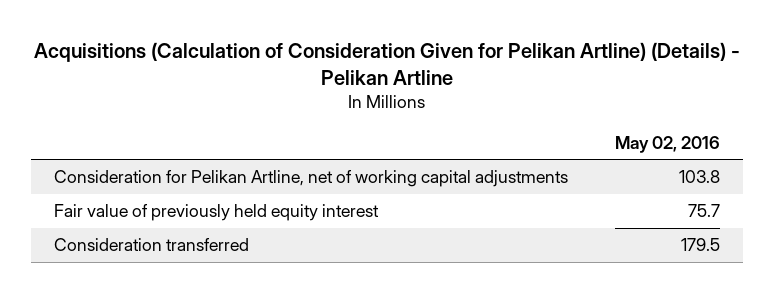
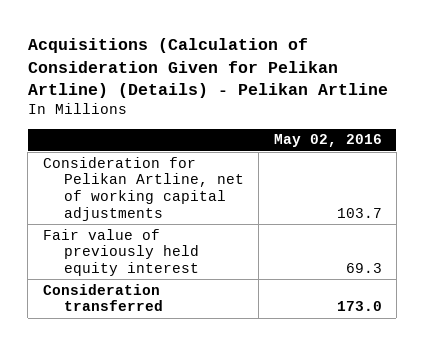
[678,170,720,184] 103.8 -> [336,207,382,218] 103.7
[687,204,720,218] 75.7 -> [345,262,382,273] 69.3
[680,238,720,252] 179.5 -> [336,301,382,312] 173.0

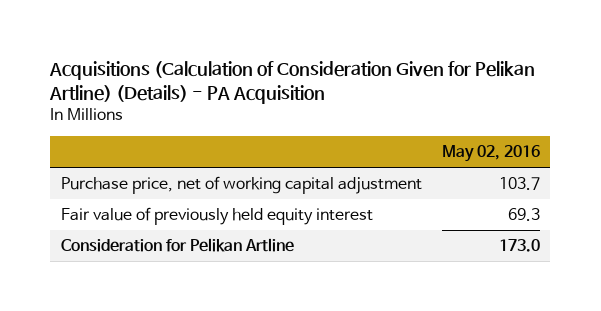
[27,38,388,98] Acquisitions (Calculation of Consideration Given for Pelikan Artline) (Details) - Pelikan Artline -> [49,60,536,104] Acquisitions (Calculation of Consideration Given for Pelikan Artline) (Details) - PA Acquisition
[42,156,244,221] Consideration for Pelikan Artline, net of working capital adjustments -> [60,176,422,195] Purchase price, net of working capital adjustment
[42,283,163,312] Consideration transferred -> [60,238,294,253] Consideration for Pelikan Artline

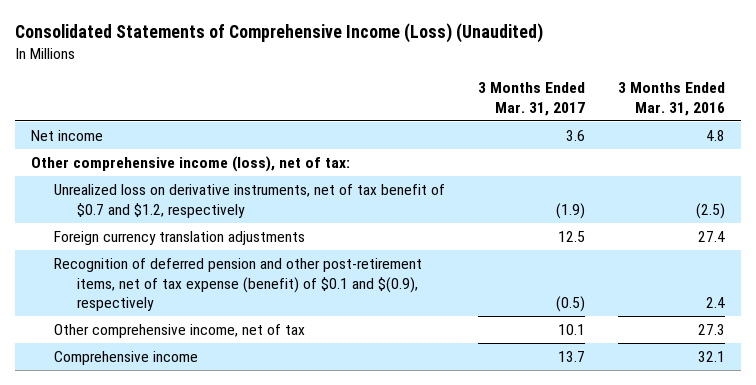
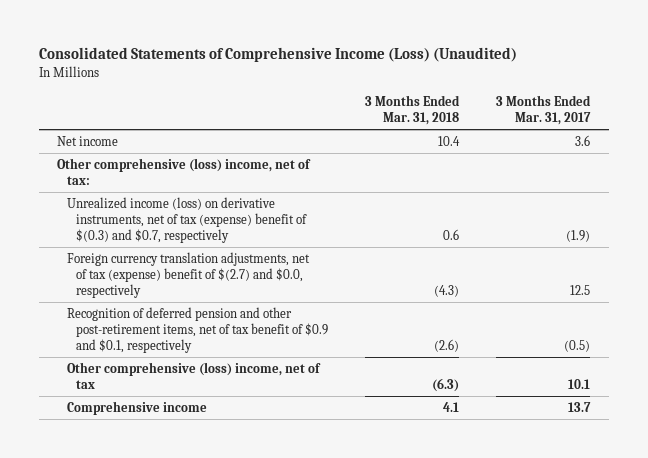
[617,82,725,116] 3 Months Ended Mar. 31, 2016 -> none
none -> [365,94,461,126] 3 Months Ended Mar. 31, 2018
[31,155,351,172] Other comprehensive income (loss), net of tax: -> [57,157,312,186] Other comprehensive (loss) income, net of tax:
[53,183,445,218] Unrealized loss on derivative instruments, net of tax benefit of $0.7 and $1.2, respectively -> [66,196,308,244] Unrealized income (loss) on derivative instruments, net of tax (expense) benefit of $(0.3) and $0.7, respectively
[53,230,305,245] Foreign currency translation adjustments -> [66,251,310,299] Foreign currency translation adjustments, net of tax (expense) benefit of $(2.7) and $0.0, respectively
[53,257,422,312] Recognition of deferred pension and other post-retirement items, net of tax expense (benefit) of $0.1 and $(0.9), respectively -> [66,306,329,354] Recognition of deferred pension and other post-retirement items, net of tax benefit of $0.9 and $0.1, respectively
[53,323,305,338] Other comprehensive income, net of tax -> [66,361,321,390] Other comprehensive (loss) income, net of tax

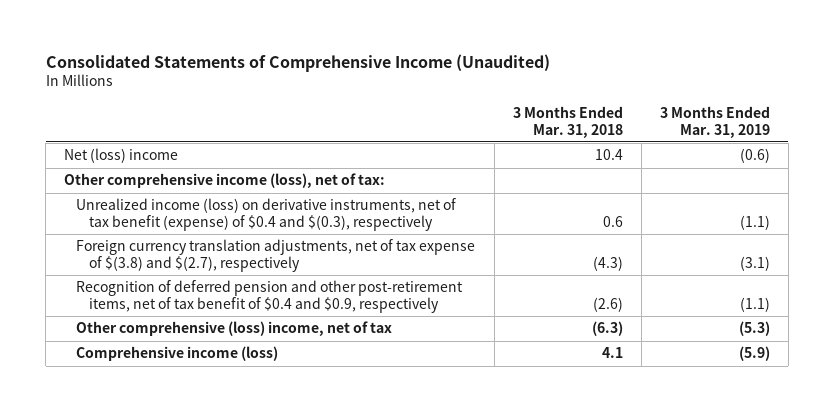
[38,47,517,63] Consolidated Statements of Comprehensive Income (Loss) (Unaudited) -> [45,53,550,72] Consolidated Statements of Comprehensive Income (Unaudited)
[496,94,592,126] 3 Months Ended Mar. 31, 2017 -> none
none -> [659,105,770,138] 3 Months Ended Mar. 31, 2019
[57,135,119,146] Net income -> [64,148,179,164] Net (loss) income
[57,157,312,186] Other comprehensive (loss) income, net of tax: -> [64,173,386,189] Other comprehensive income (loss), net of tax:
[66,196,308,244] Unrealized income (loss) on derivative instruments, net of tax (expense) benefit of $(0.3) and $0.7, respectively -> [76,198,457,232] Unrealized income (loss) on derivative instruments, net of tax benefit (expense) of $0.4 and $(0.3), respectively
[66,251,310,299] Foreign currency translation adjustments, net of tax (expense) benefit of $(2.7) and $0.0, respectively -> [76,239,476,273] Foreign currency translation adjustments, net of tax expense of $(3.8) and $(2.7), respectively
[66,306,329,354] Recognition of deferred pension and other post-retirement items, net of tax benefit of $0.9 and $0.1, respectively -> [76,280,464,314] Recognition of deferred pension and other post-retirement items, net of tax benefit of $0.4 and $0.9, respectively
[66,400,207,415] Comprehensive income -> [76,346,279,362] Comprehensive income (loss)

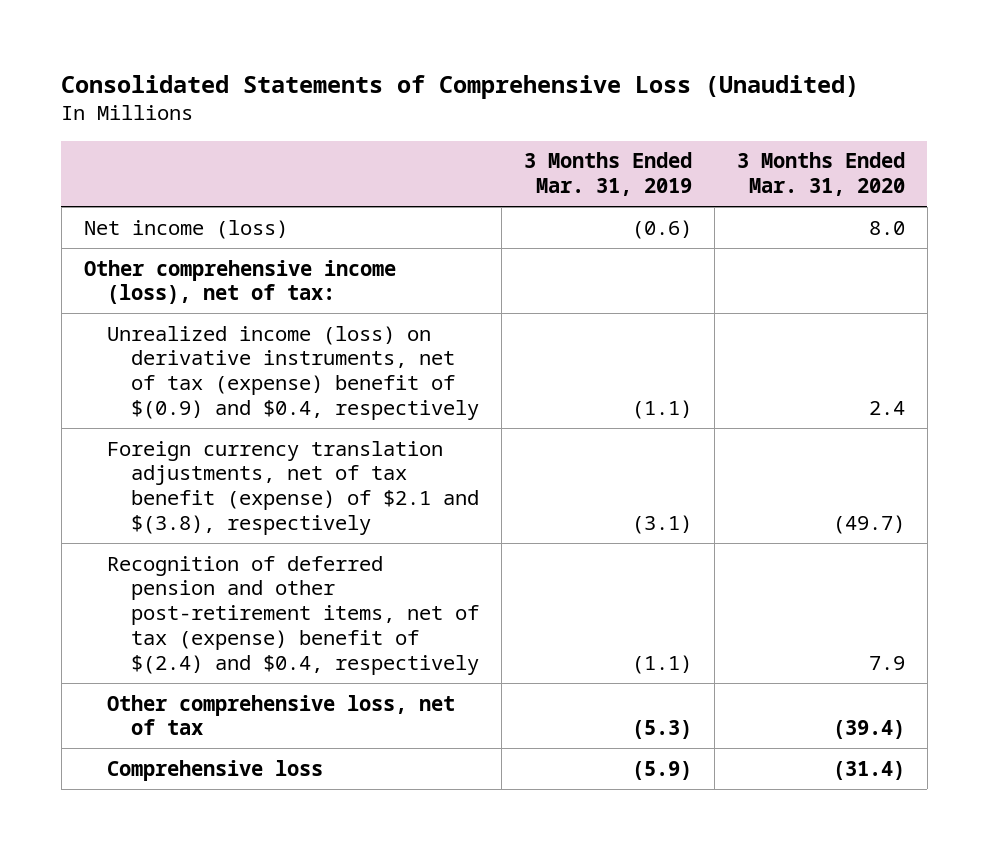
[45,53,550,72] Consolidated Statements of Comprehensive Income (Unaudited) -> [61,74,860,99] Consolidated Statements of Comprehensive Loss (Unaudited)
[512,105,623,138] 3 Months Ended Mar. 31, 2018 -> none
none -> [736,152,905,197] 3 Months Ended Mar. 31, 2020
[64,148,179,164] Net (loss) income -> [83,219,288,239] Net income (loss)
[76,198,457,232] Unrealized income (loss) on derivative instruments, net of tax benefit (expense) of $0.4 and $(0.3), respectively -> [107,325,480,420] Unrealized income (loss) on derivative instruments, net of tax (expense) benefit of $(0.9) and $0.4, respectively
[76,239,476,273] Foreign currency translation adjustments, net of tax expense of $(3.8) and $(2.7), respectively -> [107,440,480,535] Foreign currency translation adjustments, net of tax benefit (expense) of $2.1 and $(3.8), respectively
[76,280,464,314] Recognition of deferred pension and other post-retirement items, net of tax benefit of $0.4 and $0.9, respectively -> [107,555,480,675] Recognition of deferred pension and other post-retirement items, net of tax (expense) benefit of $(2.4) and $0.4, respectively
[76,321,393,337] Other comprehensive (loss) income, net of tax -> [107,694,456,736] Other comprehensive loss, net of tax
[76,346,279,362] Comprehensive income (loss) -> [107,759,324,781] Comprehensive loss

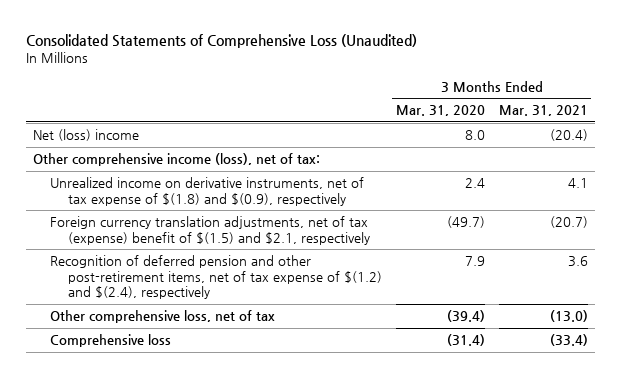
[524,152,693,197] 3 Months Ended Mar. 31, 2019 -> none
none -> [498,105,588,117] Mar. 31, 2021
[83,219,288,239] Net income (loss) -> [33,129,140,142] Net (loss) income
[107,325,480,420] Unrealized income (loss) on derivative instruments, net of tax (expense) benefit of $(0.9) and $0.4, respectively -> [50,177,365,206] Unrealized income on derivative instruments, net of tax expense of $(1.8) and $(0.9), respectively
[107,440,480,535] Foreign currency translation adjustments, net of tax benefit (expense) of $2.1 and $(3.8), respectively -> [50,216,370,245] Foreign currency translation adjustments, net of tax (expense) benefit of $(1.5) and $2.1, respectively
[107,555,480,675] Recognition of deferred pension and other post-retirement items, net of tax (expense) benefit of $(2.4) and $0.4, respectively -> [50,255,382,300] Recognition of deferred pension and other post-retirement items, net of tax expense of $(1.2) and $(2.4), respectively

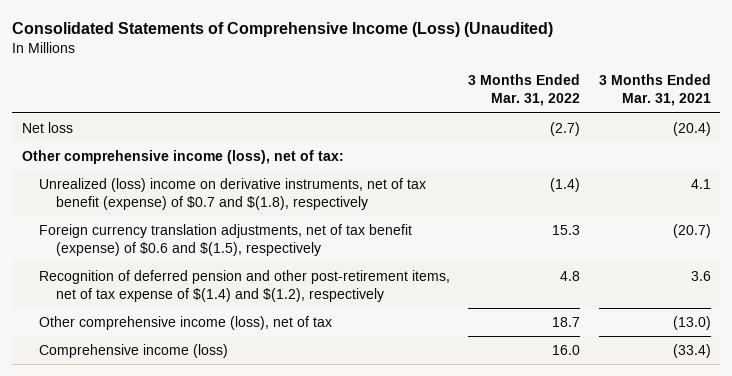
[26,34,418,49] Consolidated Statements of Comprehensive Loss (Unaudited) -> [12,21,554,37] Consolidated Statements of Comprehensive Income (Loss) (Unaudited)
[395,105,485,117] Mar. 31, 2020 -> none
none -> [468,74,581,107] 3 Months Ended Mar. 31, 2022
[33,129,140,142] Net (loss) income -> [21,121,73,133] Net loss
[50,177,365,206] Unrealized income on derivative instruments, net of tax expense of $(1.8) and $(0.9), respectively -> [38,177,426,210] Unrealized (loss) income on derivative instruments, net of tax benefit (expense) of $0.7 and $(1.8), respectively
[50,216,370,245] Foreign currency translation adjustments, net of tax (expense) benefit of $(1.5) and $2.1, respectively -> [38,223,412,256] Foreign currency translation adjustments, net of tax benefit (expense) of $0.6 and $(1.5), respectively
[50,255,382,300] Recognition of deferred pension and other post-retirement items, net of tax expense of $(1.2) and $(2.4), respectively -> [38,269,450,302] Recognition of deferred pension and other post-retirement items, net of tax expense of $(1.4) and $(1.2), respectively
[50,310,276,324] Other comprehensive loss, net of tax -> [38,315,332,330] Other comprehensive income (loss), net of tax
[50,334,172,348] Comprehensive loss -> [38,343,228,358] Comprehensive income (loss)

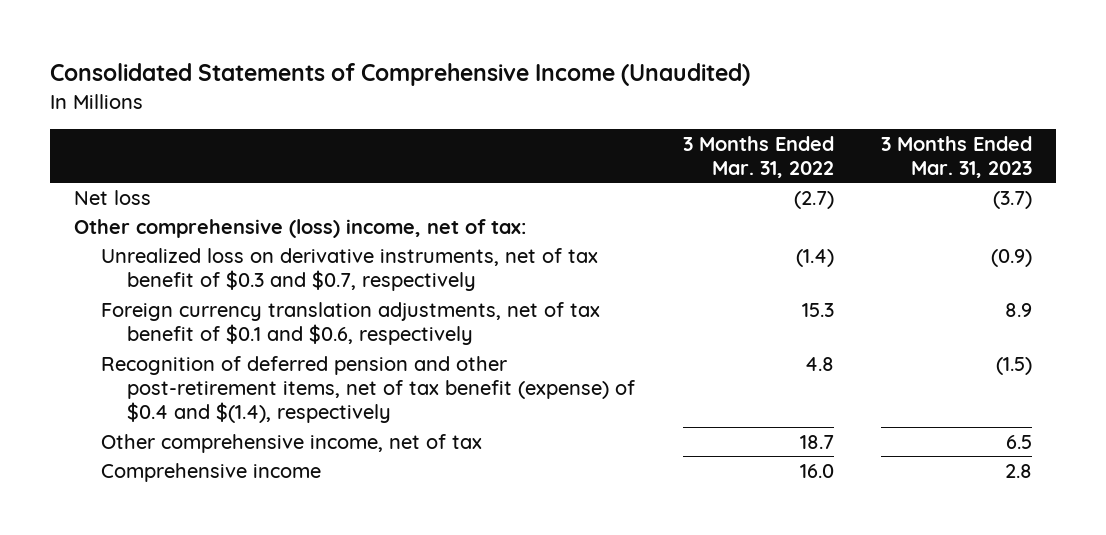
[12,21,554,37] Consolidated Statements of Comprehensive Income (Loss) (Unaudited) -> [49,63,750,87] Consolidated Statements of Comprehensive Income (Unaudited)
[598,74,711,107] 3 Months Ended Mar. 31, 2021 -> none
none -> [881,135,1033,178] 3 Months Ended Mar. 31, 2023
[21,149,344,164] Other comprehensive income (loss), net of tax: -> [73,218,526,238] Other comprehensive (loss) income, net of tax:
[38,177,426,210] Unrealized (loss) income on derivative instruments, net of tax benefit (expense) of $0.7 and $(1.8), respectively -> [100,247,598,292] Unrealized loss on derivative instruments, net of tax benefit of $0.3 and $0.7, respectively
[38,223,412,256] Foreign currency translation adjustments, net of tax benefit (expense) of $0.6 and $(1.5), respectively -> [100,301,600,346] Foreign currency translation adjustments, net of tax benefit of $0.1 and $0.6, respectively
[38,269,450,302] Recognition of deferred pension and other post-retirement items, net of tax expense of $(1.4) and $(1.2), respectively -> [100,355,636,424] Recognition of deferred pension and other post-retirement items, net of tax benefit (expense) of $0.4 and $(1.4), respectively
[38,315,332,330] Other comprehensive income (loss), net of tax -> [100,433,482,453] Other comprehensive income, net of tax
[38,343,228,358] Comprehensive income (loss) -> [100,462,321,482] Comprehensive income

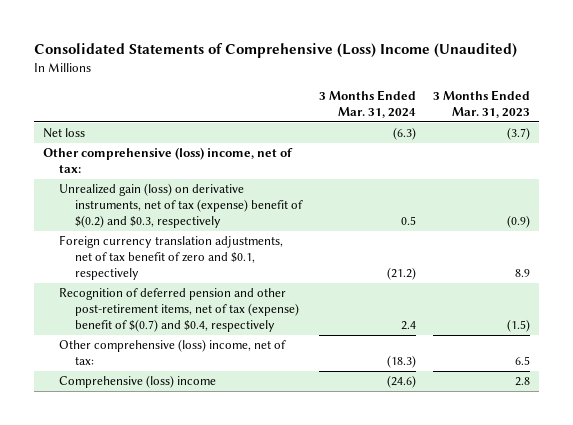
[49,63,750,87] Consolidated Statements of Comprehensive Income (Unaudited) -> [33,43,517,59] Consolidated Statements of Comprehensive (Loss) Income (Unaudited)
[682,135,834,178] 3 Months Ended Mar. 31, 2022 -> none
none -> [318,90,416,118] 3 Months Ended Mar. 31, 2024
[100,247,598,292] Unrealized loss on derivative instruments, net of tax benefit of $0.3 and $0.7, respectively -> [58,183,303,229] Unrealized gain (loss) on derivative instruments, net of tax (expense) benefit of $(0.2) and $0.3, respectively
[100,301,600,346] Foreign currency translation adjustments, net of tax benefit of $0.1 and $0.6, respectively -> [58,235,283,281] Foreign currency translation adjustments, net of tax benefit of zero and $0.1, respectively
[100,355,636,424] Recognition of deferred pension and other post-retirement items, net of tax benefit (expense) of $0.4 and $(1.4), respectively -> [58,288,299,333] Recognition of deferred pension and other post-retirement items, net of tax (expense) benefit of $(0.7) and $0.4, respectively
[100,433,482,453] Other comprehensive income, net of tax -> [58,339,286,366] Other comprehensive (loss) income, net of tax:
[100,462,321,482] Comprehensive income -> [58,375,216,389] Comprehensive (loss) income

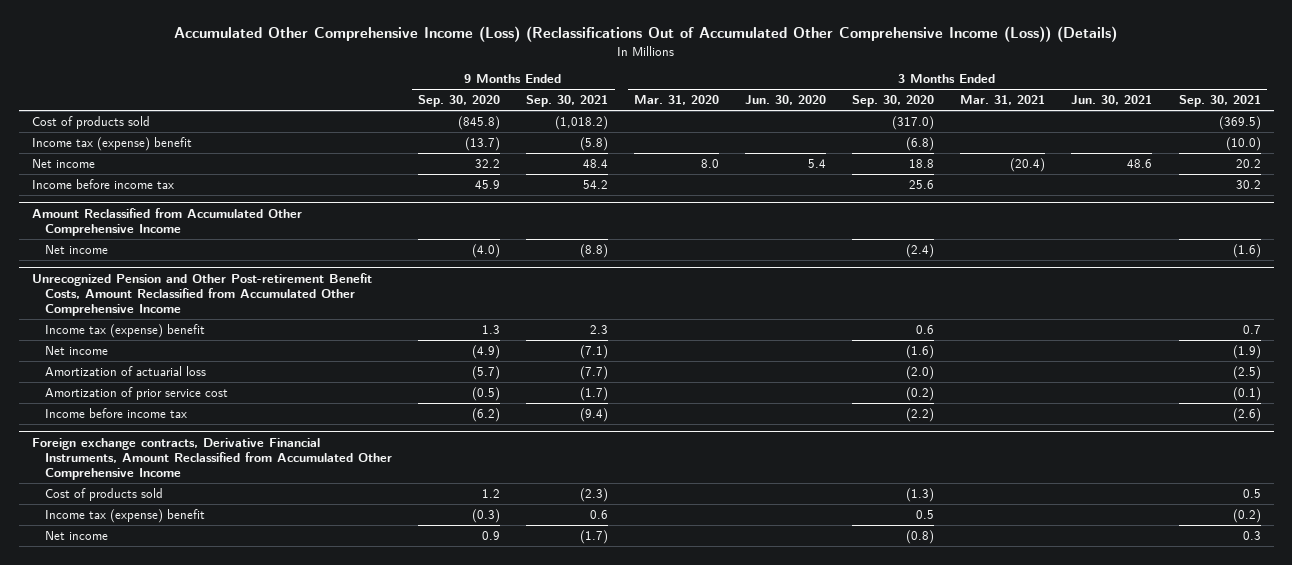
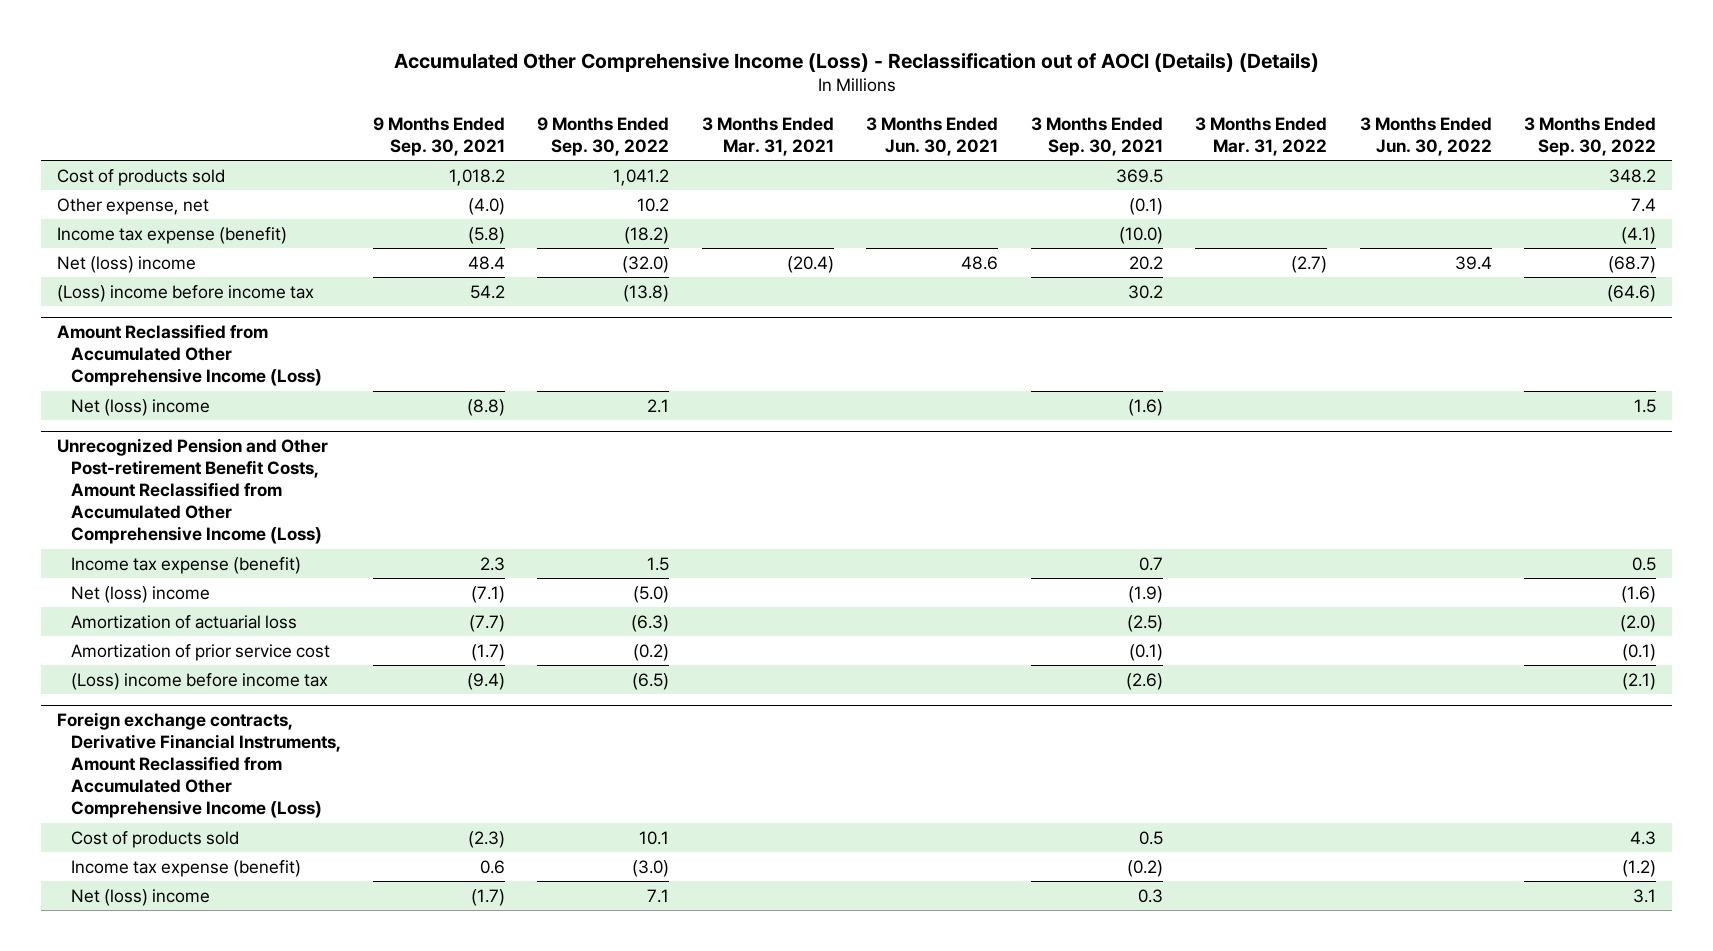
[174,26,1118,43] Accumulated Other Comprehensive Income (Loss) (Reclassifications Out of Accumulated Other Comprehensive Income (Loss)) (Details) -> [393,52,1319,72] Accumulated Other Comprehensive Income (Loss) - Reclassification out of AOCI (Details) (Details)
[418,95,501,108] Sep. 30, 2020 -> none
[634,95,720,106] Mar. 31, 2020 -> none
[745,95,827,106] Jun. 30, 2020 -> none
[852,95,935,108] Sep. 30, 2020 -> none
none -> [537,116,670,156] 9 Months Ended Sep. 30, 2022
none -> [1195,116,1328,156] 3 Months Ended Mar. 31, 2022
none -> [1359,116,1492,156] 3 Months Ended Jun. 30, 2022
none -> [1524,116,1657,156] 3 Months Ended Sep. 30, 2022
[555,115,609,130] (1,018.2) -> [449,168,506,186] 1,018.2
[1218,115,1261,130] (369.5) -> [1115,168,1163,183] 369.5
none -> [56,197,209,215] Other expense, net
[31,136,192,151] Income tax (expense) benefit -> [56,226,287,244] Income tax expense (benefit)
[31,158,95,168] Net income -> [56,255,196,273] Net (loss) income
[31,178,174,189] Income before income tax -> [56,284,314,302] (Loss) income before income tax
[31,207,302,237] Amount Reclassified from Accumulated Other Comprehensive Income -> [56,323,322,387] Amount Reclassified from Accumulated Other Comprehensive Income (Loss)
[45,244,109,254] Net income -> [70,398,210,416] Net (loss) income
[31,272,372,317] Unrecognized Pension and Other Post-retirement Benefit Costs, Amount Reclassified from Accumulated Other Comprehensive Income -> [56,437,328,545] Unrecognized Pension and Other Post-retirement Benefit Costs, Amount Reclassified from Accumulated Other Comprehensive Income (Loss)
[45,323,206,338] Income tax (expense) benefit -> [70,556,301,574] Income tax expense (benefit)
[45,345,109,355] Net income -> [70,585,210,603] Net (loss) income
[45,407,188,418] Income before income tax -> [70,672,328,690] (Loss) income before income tax
[31,437,393,481] Foreign exchange contracts, Derivative Financial Instruments, Amount Reclassified from Accumulated Other Comprehensive Income -> [56,711,341,819] Foreign exchange contracts, Derivative Financial Instruments, Amount Reclassified from Accumulated Other Comprehensive Income (Loss)
[45,508,206,523] Income tax (expense) benefit -> [70,859,301,877] Income tax expense (benefit)
[45,530,109,540] Net income -> [70,888,210,906] Net (loss) income

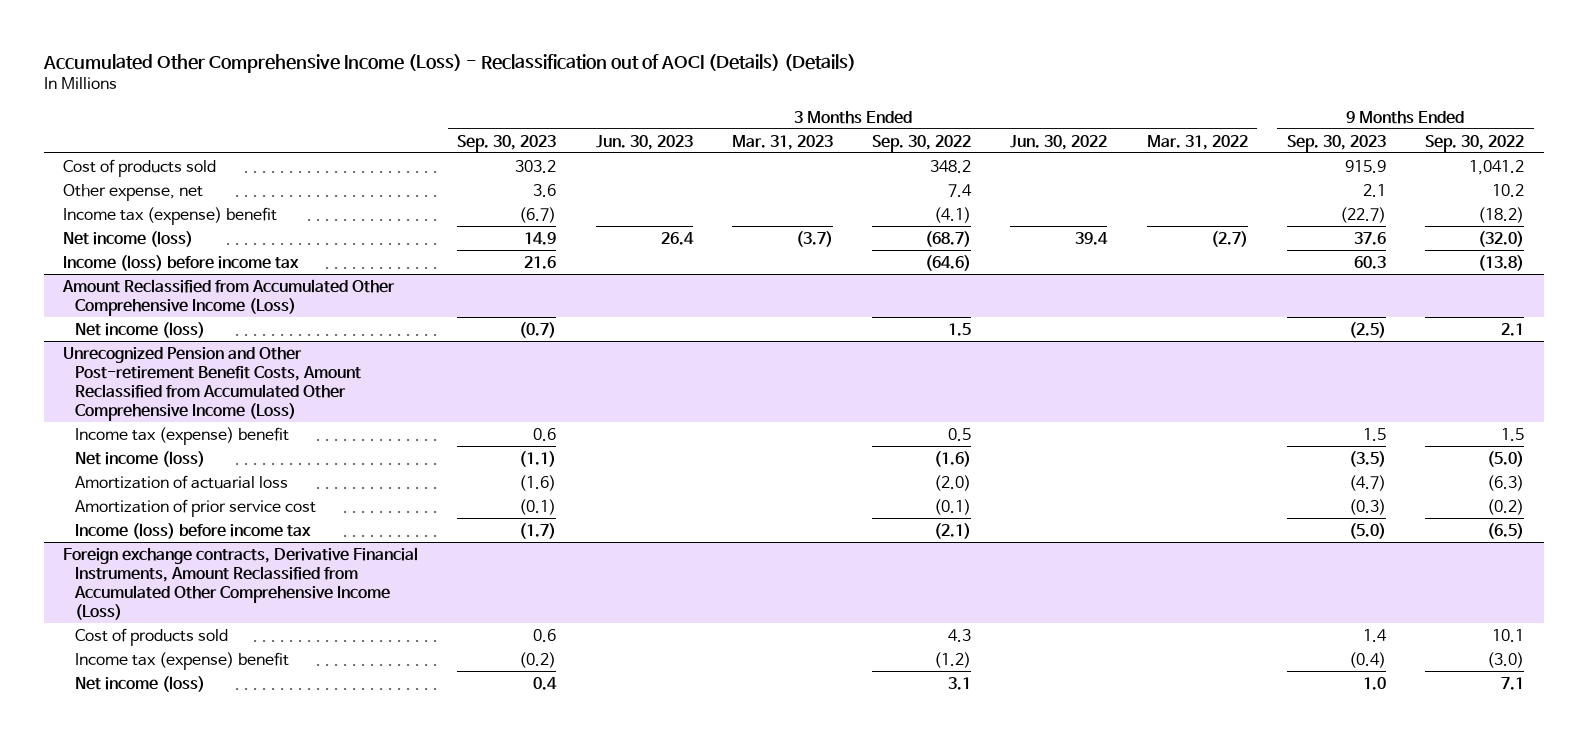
[373,116,506,156] 9 Months Ended Sep. 30, 2021 -> none
[701,116,834,156] 3 Months Ended Mar. 31, 2021 -> none
[866,116,999,156] 3 Months Ended Jun. 30, 2021 -> none
[1030,116,1163,156] 3 Months Ended Sep. 30, 2021 -> none
none -> [457,134,557,152] Sep. 30, 2023
none -> [595,134,693,150] Jun. 30, 2023
none -> [731,134,833,150] Mar. 31, 2023
none -> [1286,134,1386,152] Sep. 30, 2023
[56,226,287,244] Income tax expense (benefit) -> [63,206,278,225] Income tax (expense) benefit
[56,255,196,273] Net (loss) income -> [63,230,194,247] Net income (loss)
[56,284,314,302] (Loss) income before income tax -> [63,254,300,271] Income (loss) before income tax
[70,398,210,416] Net (loss) income -> [74,321,205,338] Net income (loss)
[70,556,301,574] Income tax expense (benefit) -> [74,426,289,445] Income tax (expense) benefit
[70,585,210,603] Net (loss) income -> [74,450,205,467] Net income (loss)
[70,672,328,690] (Loss) income before income tax -> [74,522,311,539] Income (loss) before income tax
[70,859,301,877] Income tax expense (benefit) -> [74,651,289,670] Income tax (expense) benefit
[70,888,210,906] Net (loss) income -> [74,675,205,692] Net income (loss)

